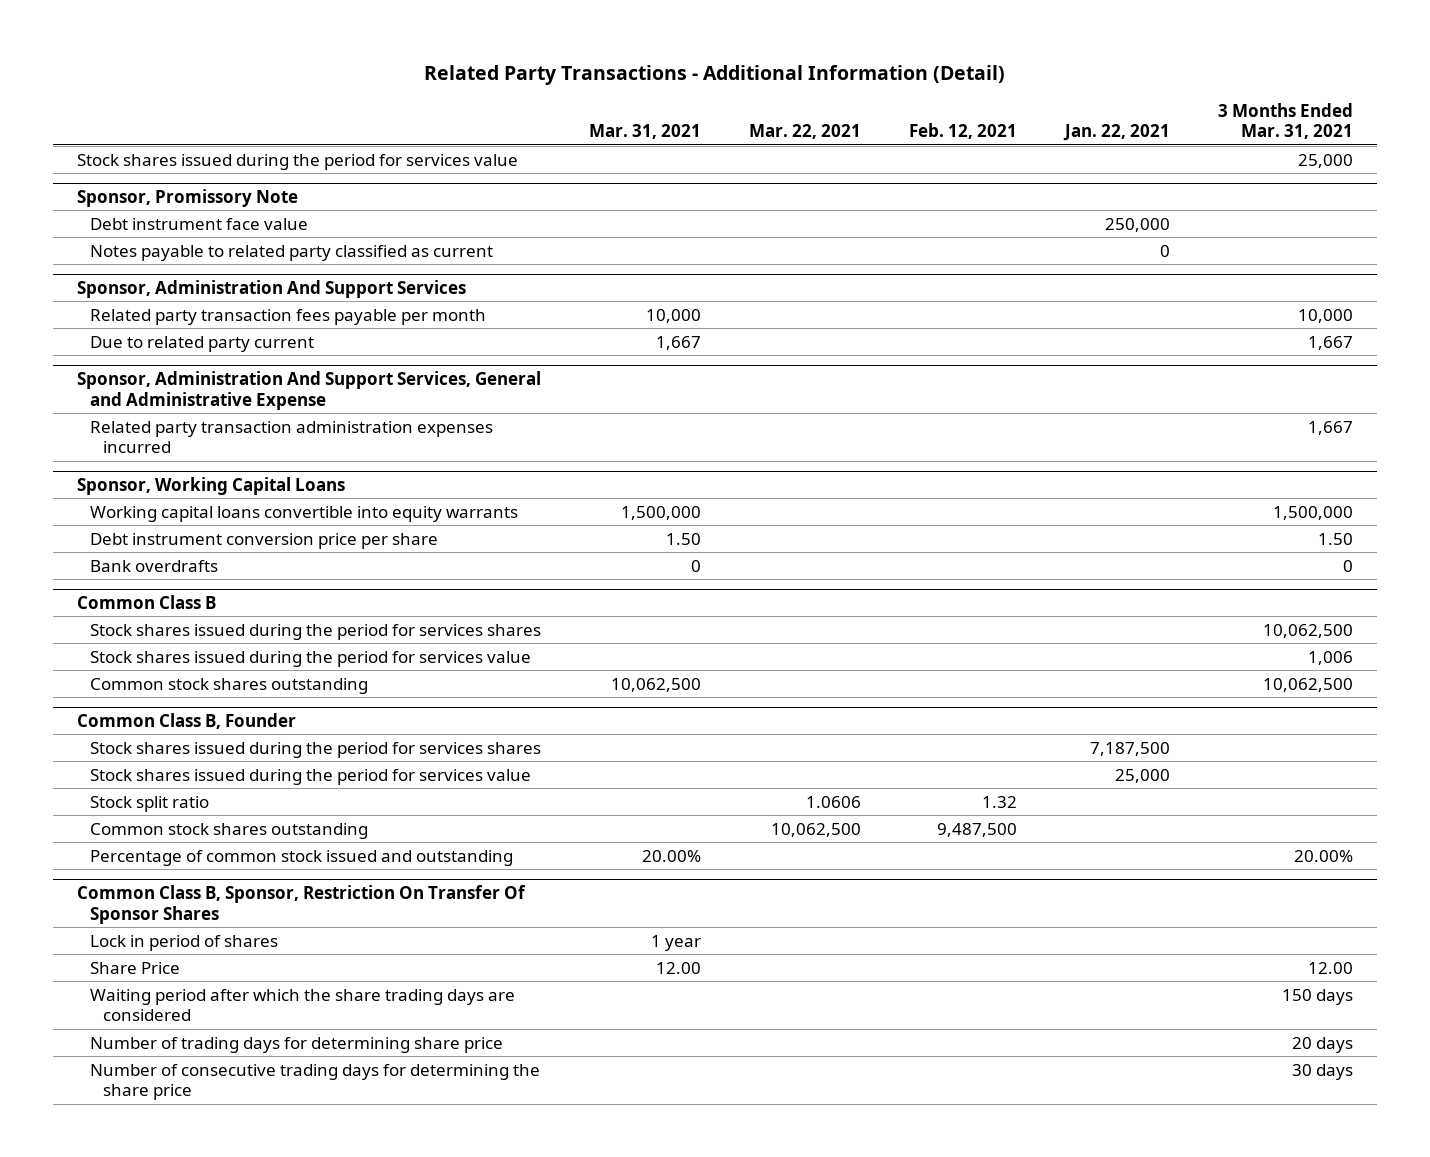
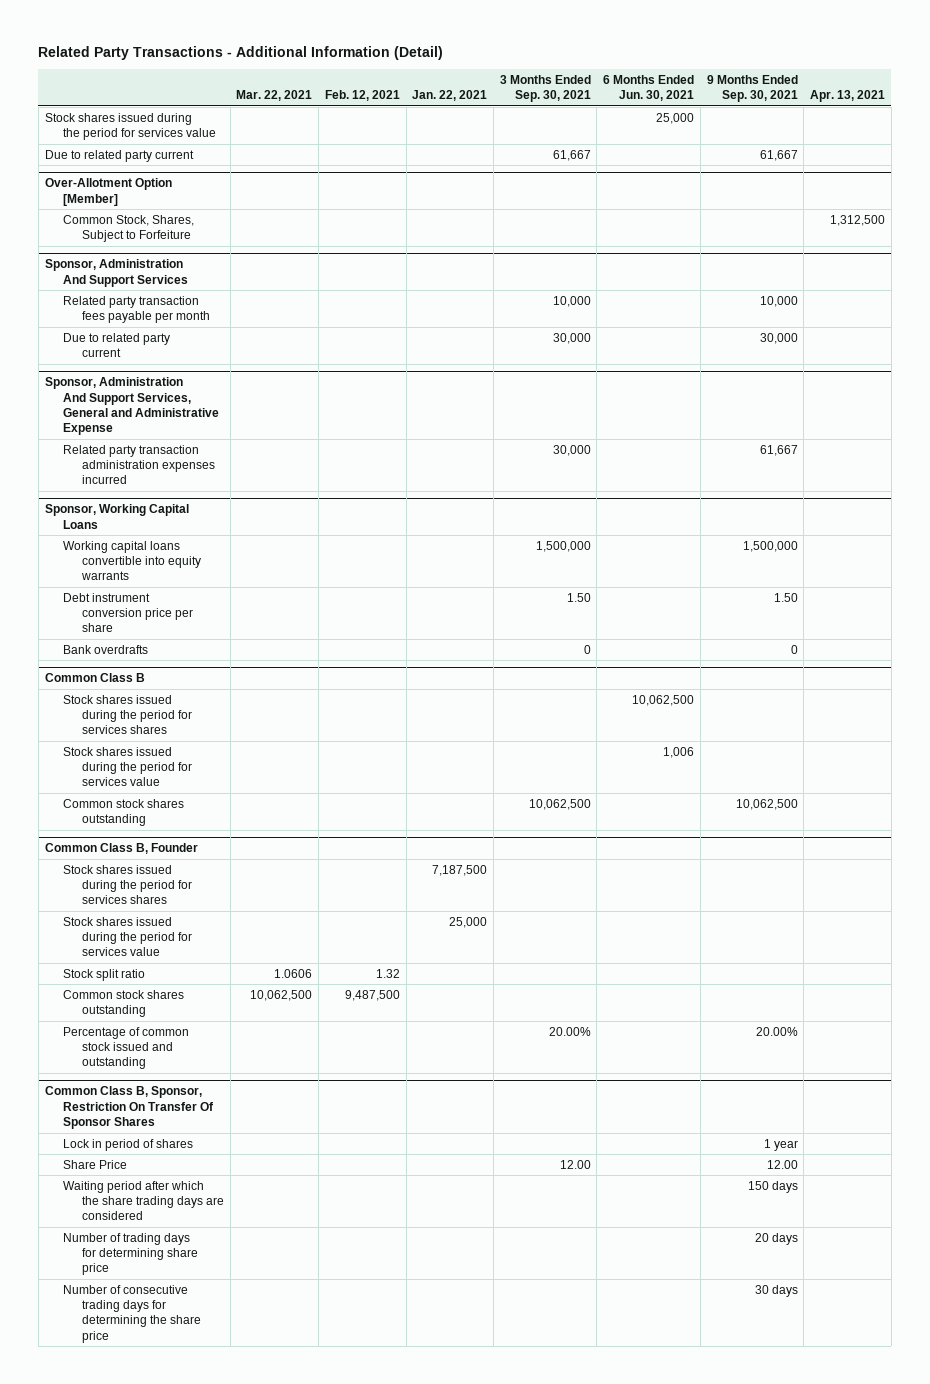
[589,124,702,140] Mar. 31, 2021 -> none
[1217,102,1353,140] 3 Months Ended Mar. 31, 2021 -> none
none -> [499,75,591,103] 3 Months Ended Sep. 30, 2021
none -> [603,75,695,102] 6 Months Ended Jun. 30, 2021
none -> [706,75,798,103] 9 Months Ended Sep. 30, 2021
none -> [810,90,886,103] Apr. 13, 2021
[77,188,299,207] Sponsor, Promissory Note -> none
[89,217,308,230] Debt instrument face value -> none
[89,244,493,261] Notes payable to related party classified as current -> none
none -> [44,149,194,162] Due to related party current
none -> [44,178,172,206] Over-Allotment Option [Member]
none -> [63,214,195,243] Common Stock, Shares, Subject to Forfeiture

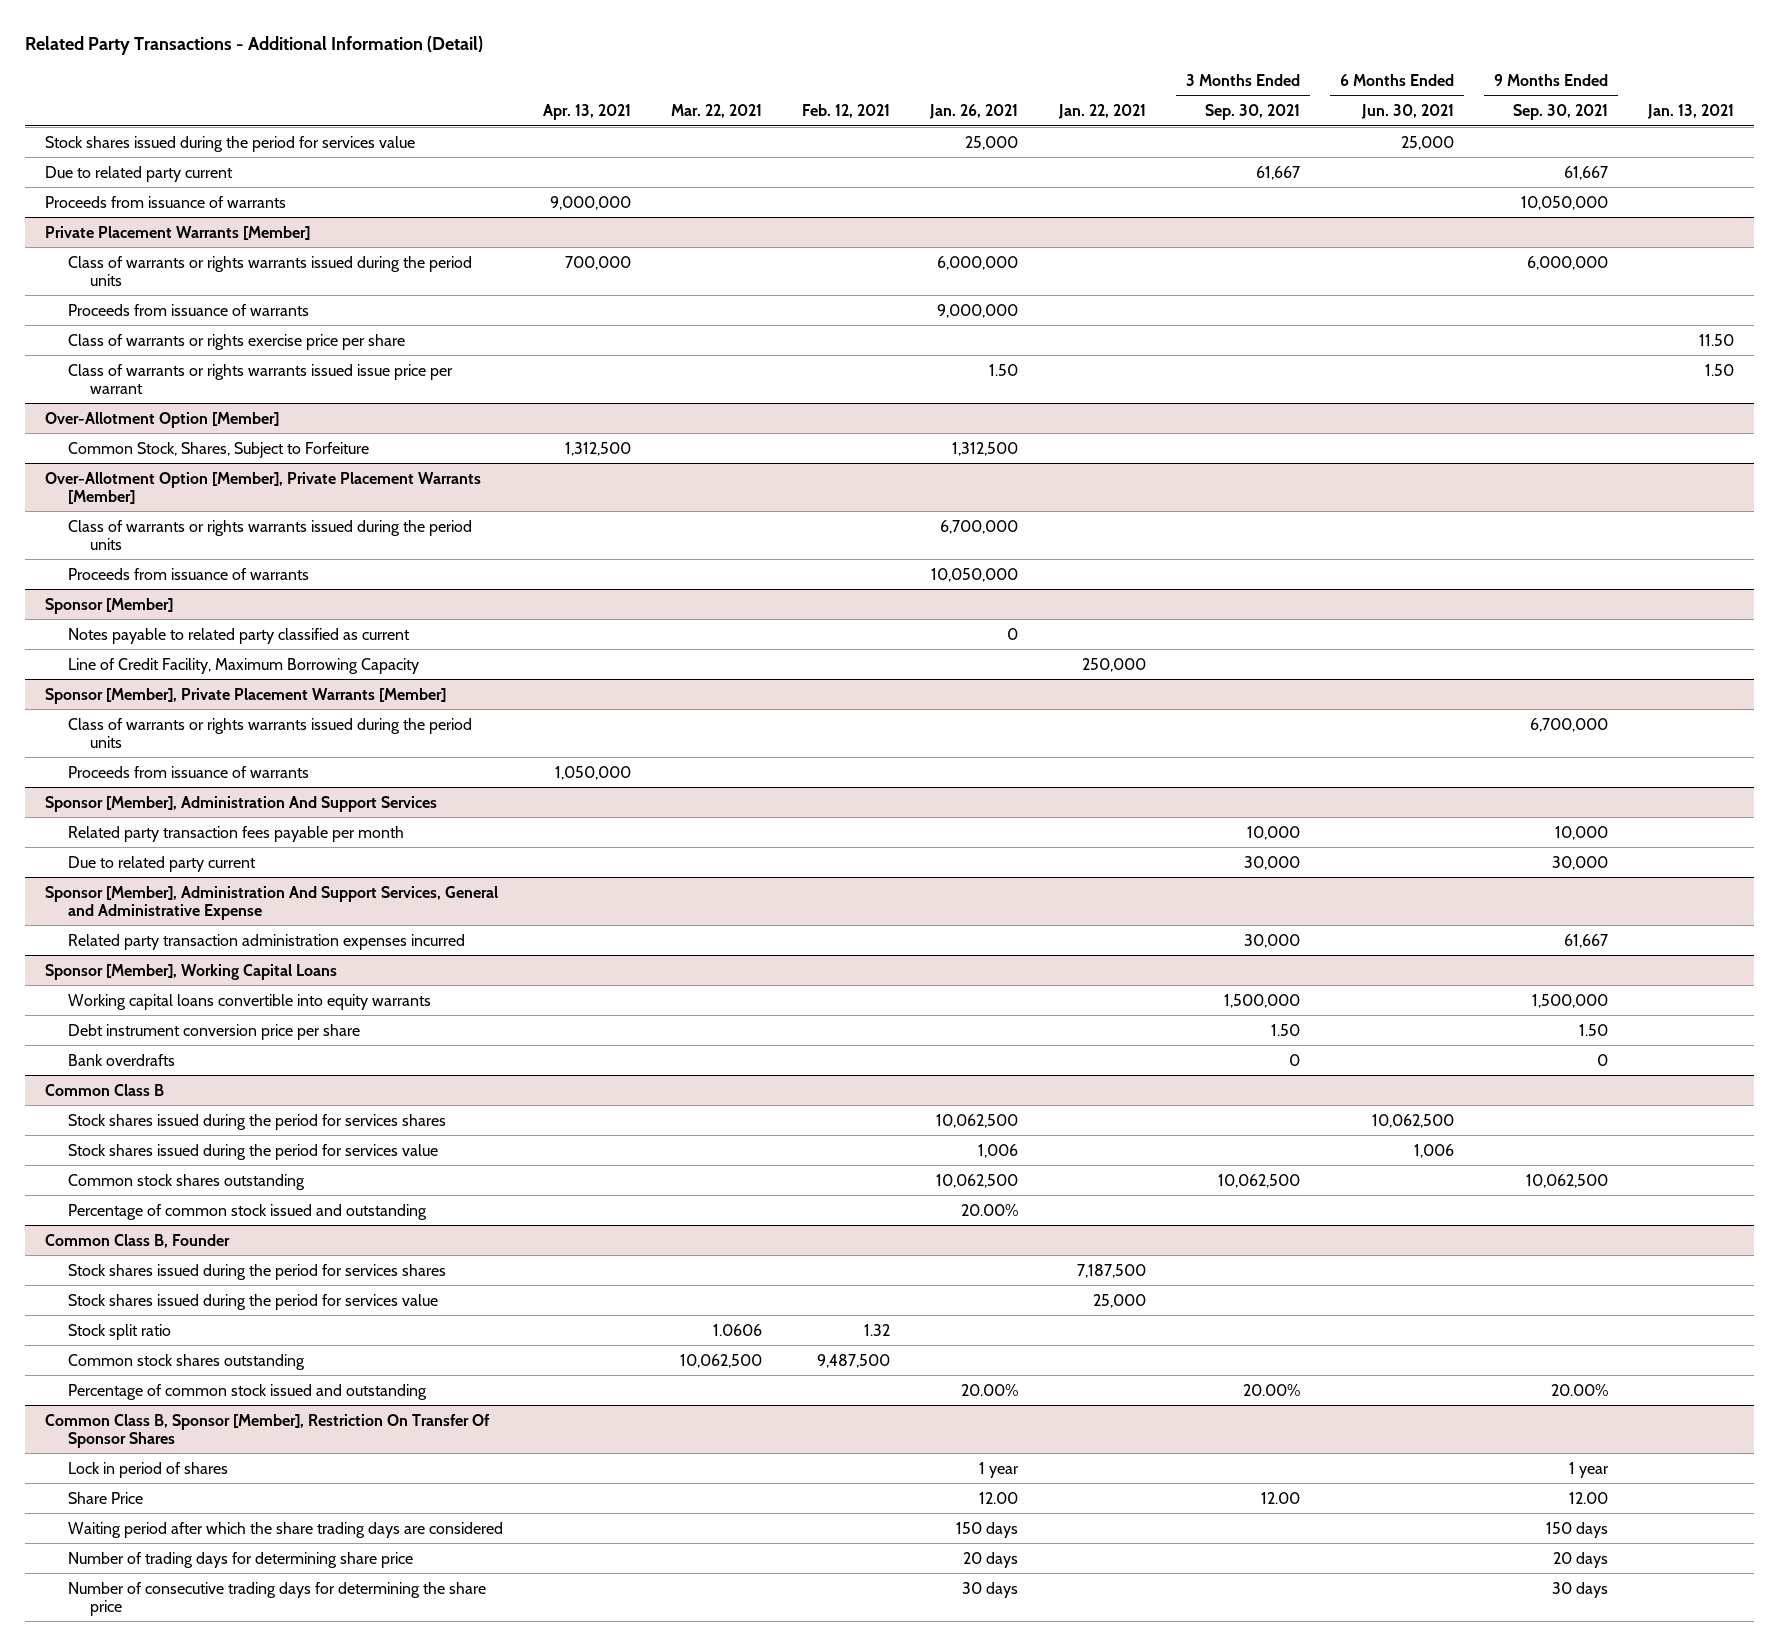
none -> [929,104,1019,120] Jan. 26, 2021
none -> [1647,104,1735,120] Jan. 13, 2021
none -> [45,195,287,208] Proceeds from issuance of warrants
none -> [45,225,311,240] Private Placement Warrants [Member]
none -> [67,255,472,287] Class of warrants or rights warrants issued during the period units
none -> [67,303,309,316] Proceeds from issuance of warrants
none -> [67,333,405,350] Class of warrants or rights exercise price per share
none -> [67,363,453,395] Class of warrants or rights warrants issued issue price per warrant
none -> [45,471,482,505] Over-Allotment Option [Member], Private Placement Warrants [Member]
none -> [67,519,472,551] Class of warrants or rights warrants issued during the period units
none -> [67,567,309,580] Proceeds from issuance of warrants
none -> [45,597,174,614] Sponsor [Member]
none -> [67,627,410,644] Notes payable to related party classified as current
none -> [67,657,419,674] Line of Credit Facility, Maximum Borrowing Capacity
none -> [45,687,447,704] Sponsor [Member], Private Placement Warrants [Member]
none -> [67,717,472,749] Class of warrants or rights warrants issued during the period units
none -> [67,765,309,778] Proceeds from issuance of warrants
[44,259,189,287] Sponsor, Administration And Support Services -> [45,795,438,812] Sponsor [Member], Administration And Support Services
[44,377,220,436] Sponsor, Administration And Support Services, General and Administrative Expense -> [45,885,499,921] Sponsor [Member], Administration And Support Services, General and Administrative Expense
[44,504,189,529] Sponsor, Working Capital Loans -> [45,963,338,980] Sponsor [Member], Working Capital Loans
none -> [67,1203,427,1220] Percentage of common stock issued and outstanding
[44,1086,215,1130] Common Class B, Sponsor, Restriction On Transfer Of Sponsor Shares -> [45,1413,491,1449] Common Class B, Sponsor [Member], Restriction On Transfer Of Sponsor Shares

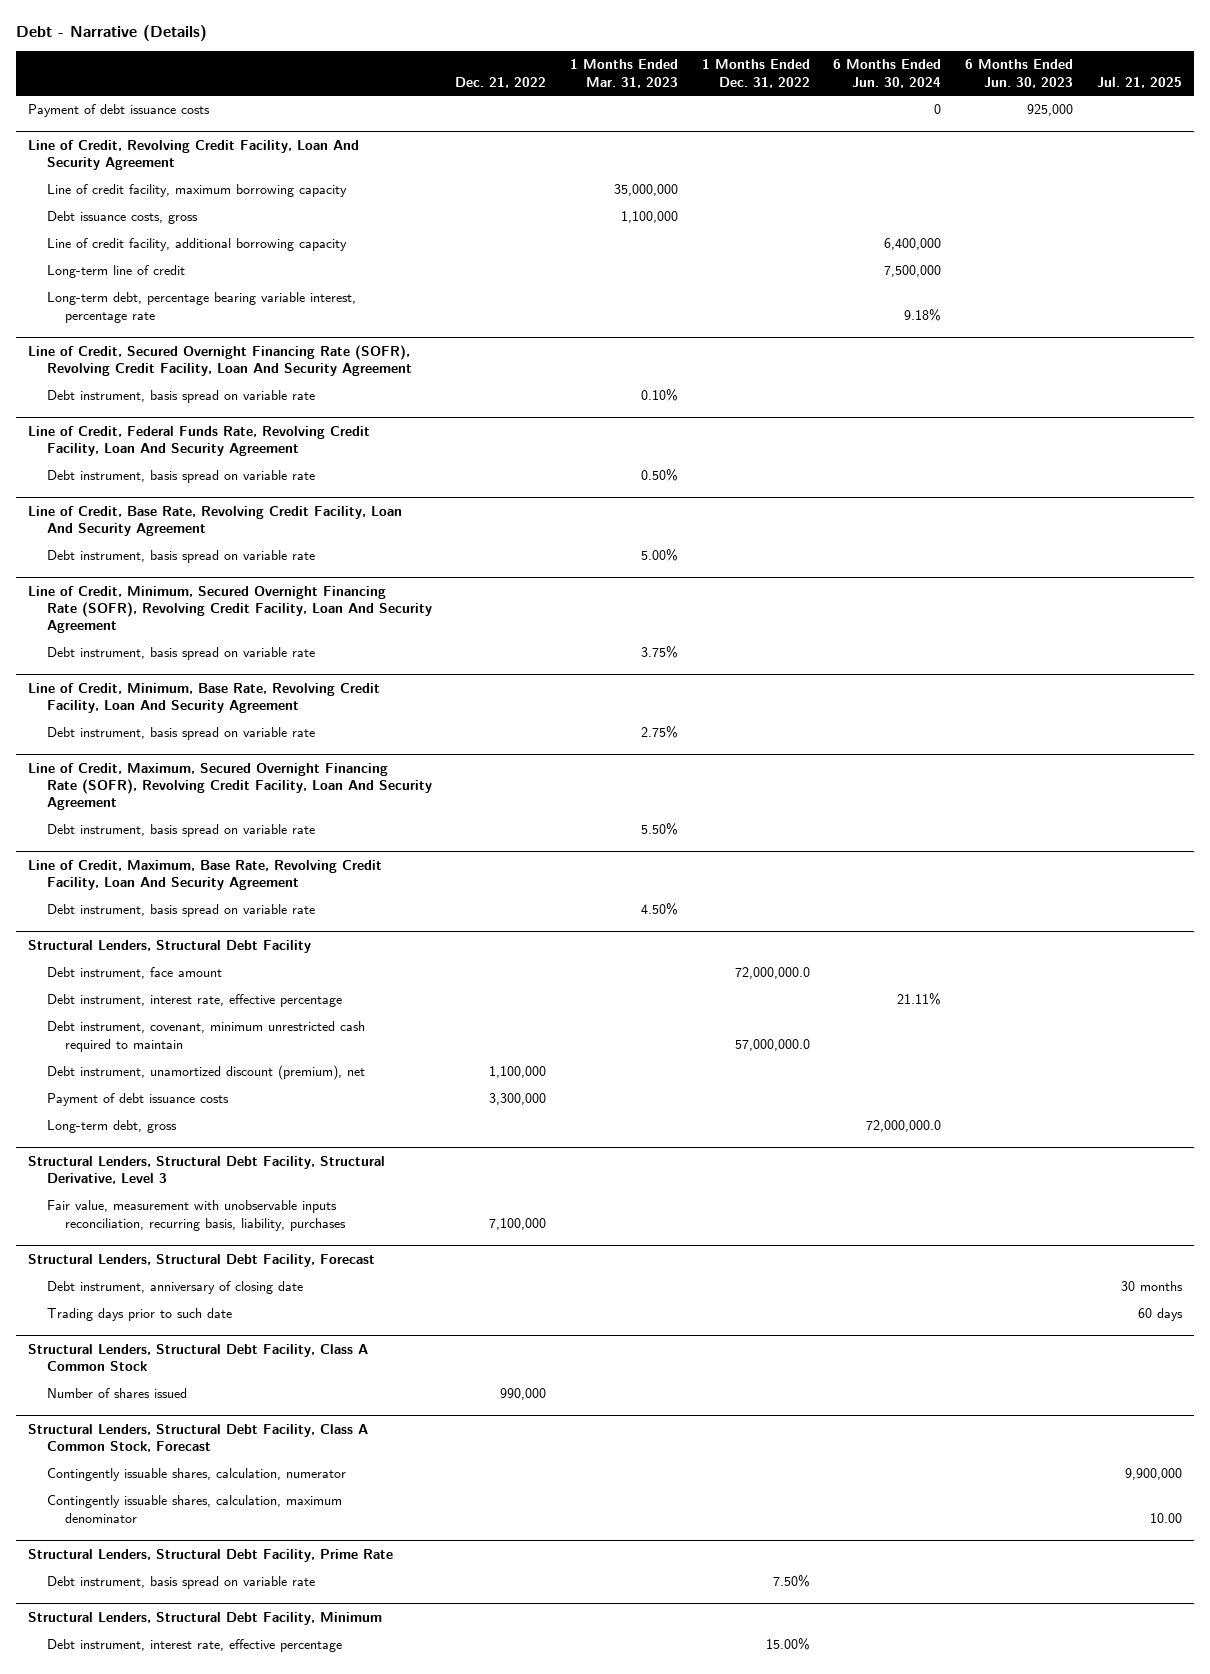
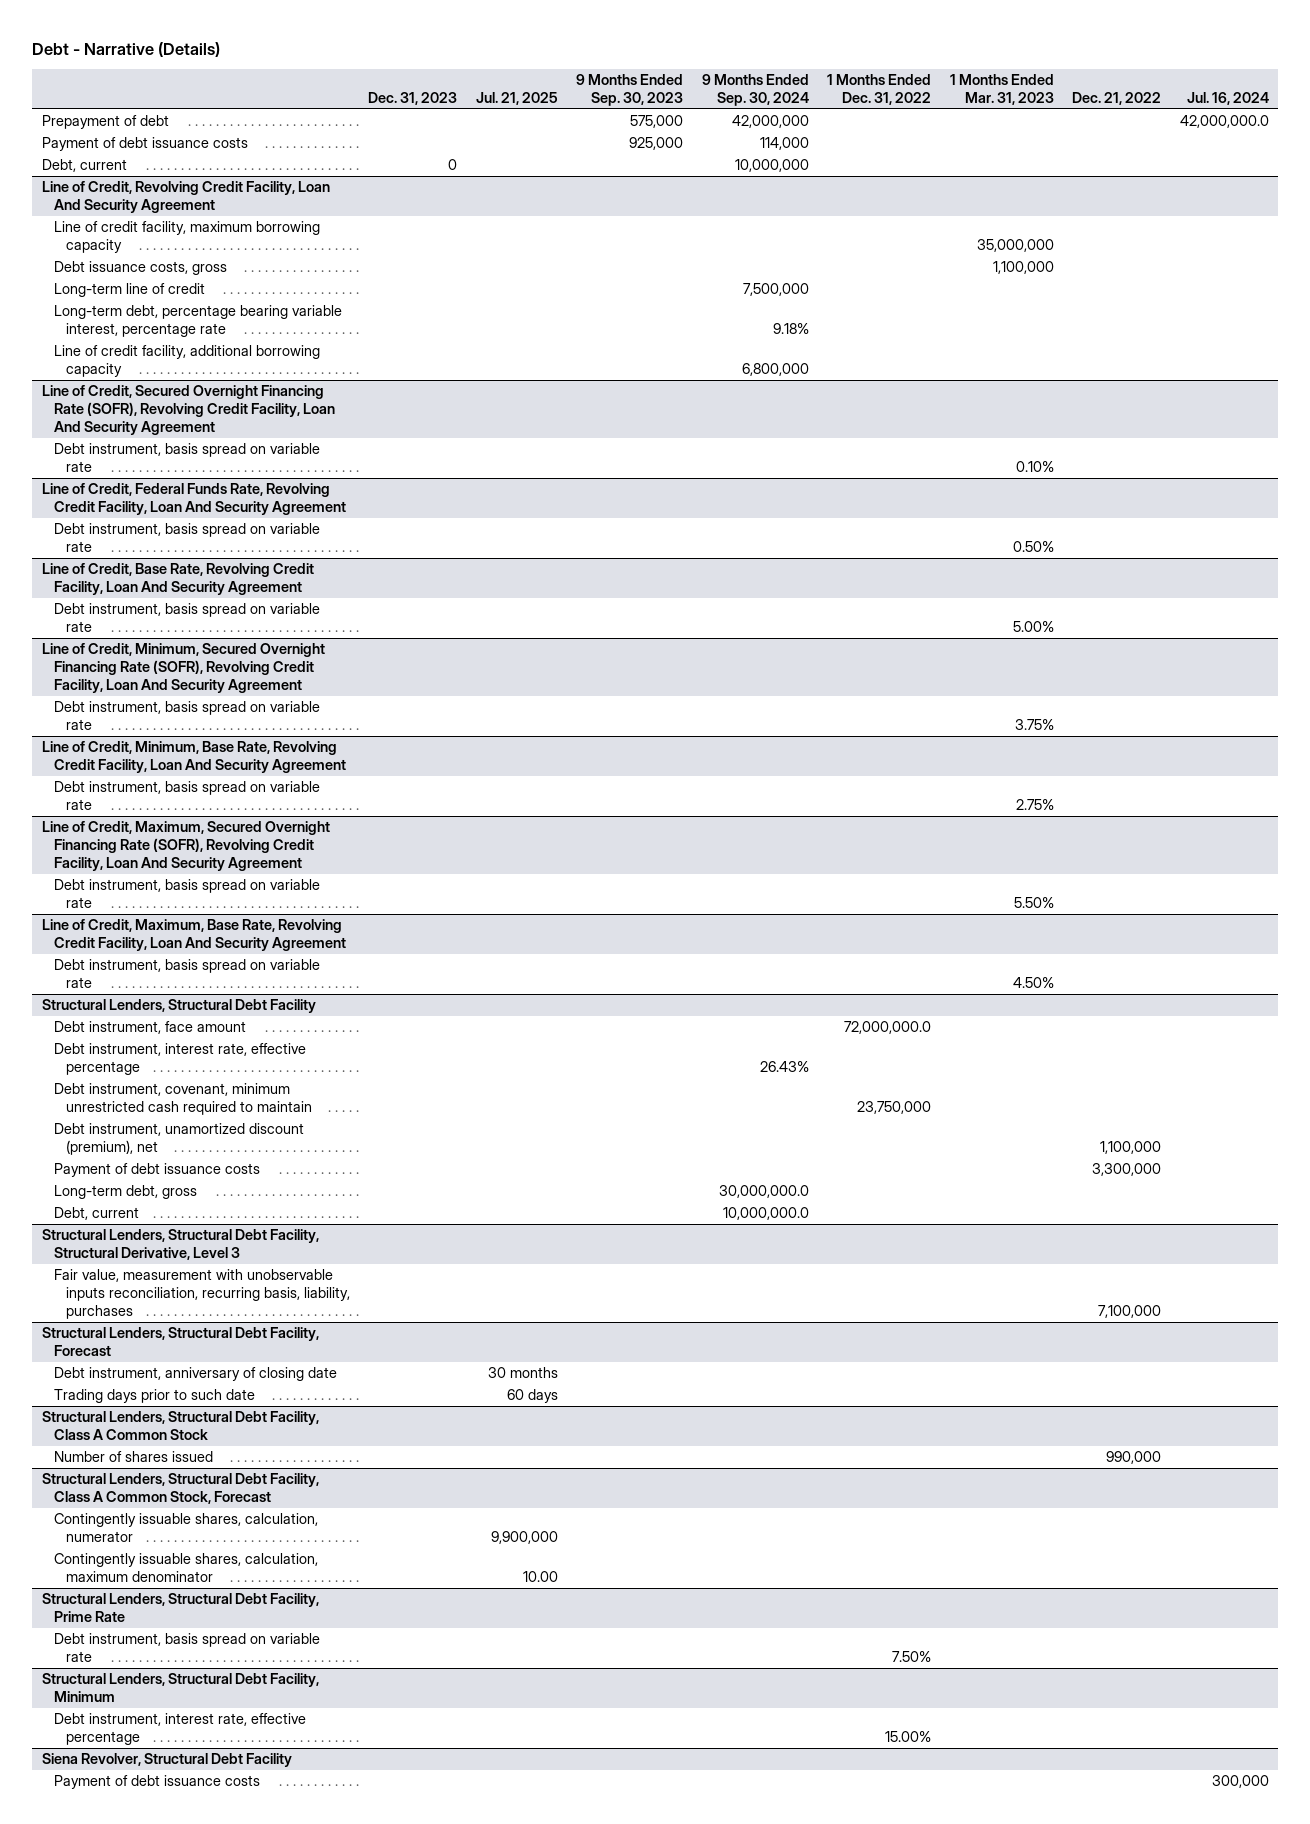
[833,59,942,88] 6 Months Ended Jun. 30, 2024 -> none
[965,59,1074,88] 6 Months Ended Jun. 30, 2023 -> none
none -> [368,92,458,106] Dec. 31, 2023
none -> [576,74,684,107] 9 Months Ended Sep. 30, 2023
none -> [701,74,809,107] 9 Months Ended Sep. 30, 2024
none -> [1186,92,1269,106] Jul. 16, 2024
none -> [41,115,169,130] Prepayment of debt
none -> [41,159,127,173] Debt, current
[46,238,347,252] Line of credit facility, additional borrowing capacity -> [53,345,320,378] Line of credit facility, additional borrowing capacity
[734,1038,810,1051] 57,000,000.0 -> [857,1101,932,1115] 23,750,000
none -> [53,1207,139,1221] Debt, current
none -> [41,1753,292,1768] Siena Revolver, Structural Debt Facility
none -> [53,1775,260,1790] Payment of debt issuance costs

